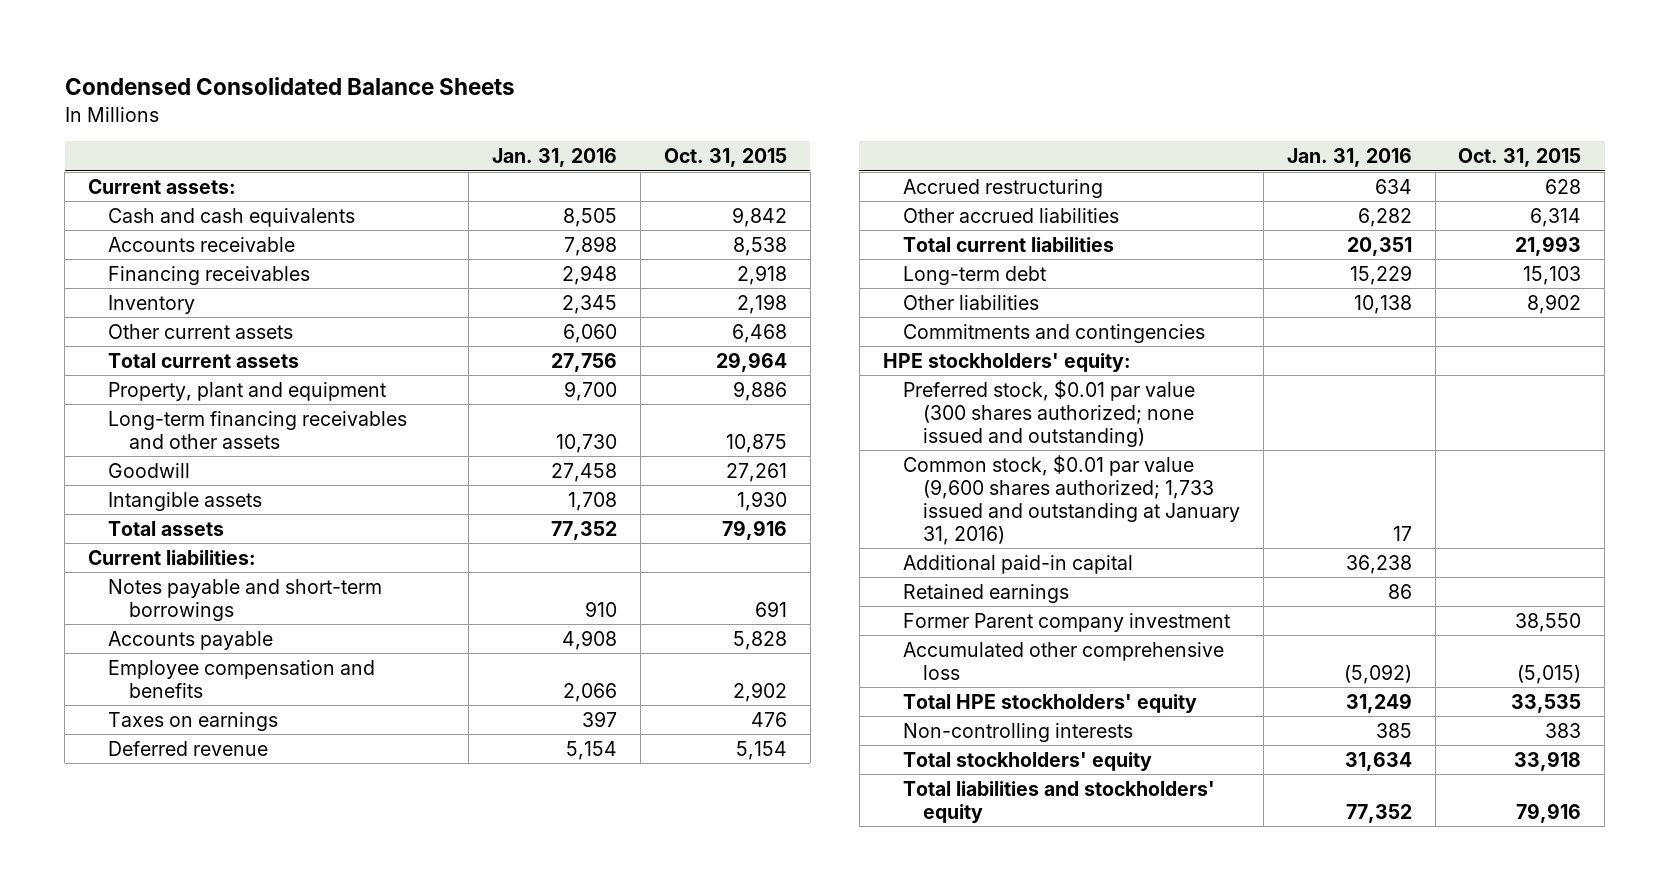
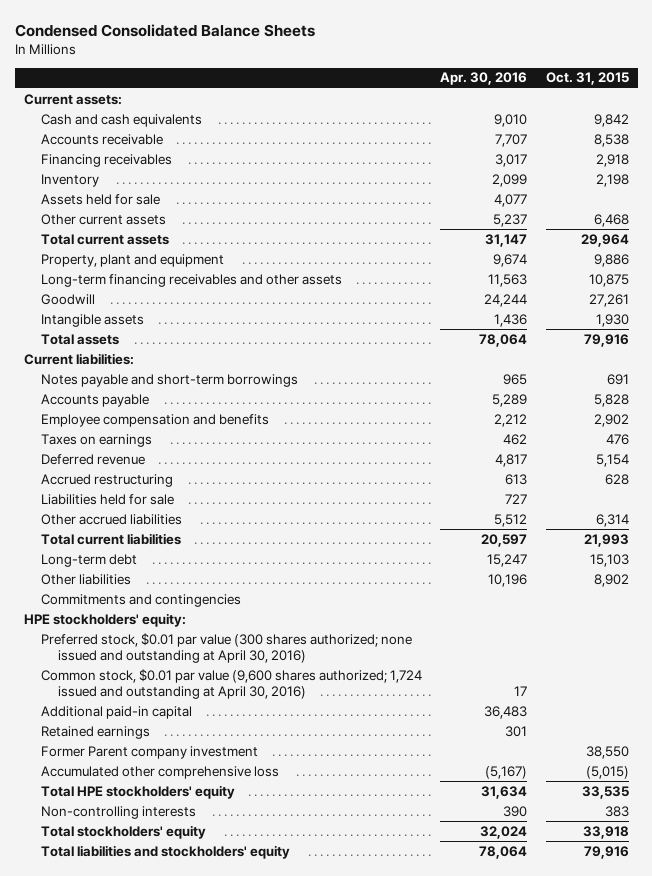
[492,148,618,168] Jan. 31, 2016 -> none
none -> [440,72,528,86] Apr. 30, 2016
none -> [41,193,161,205] Assets held for sale
none -> [41,493,175,505] Liabilities held for sale
[902,379,1195,447] Preferred stock, $0.01 par value (300 shares authorized; none issued and outstanding) -> [41,632,413,663] Preferred stock, $0.01 par value (300 shares authorized; none issued and outstanding at April 30, 2016)
[902,454,1241,545] Common stock, $0.01 par value (9,600 shares authorized; 1,733 issued and outstanding at January 31, 2016) -> [41,668,423,699] Common stock, $0.01 par value (9,600 shares authorized; 1,724 issued and outstanding at April 30, 2016)

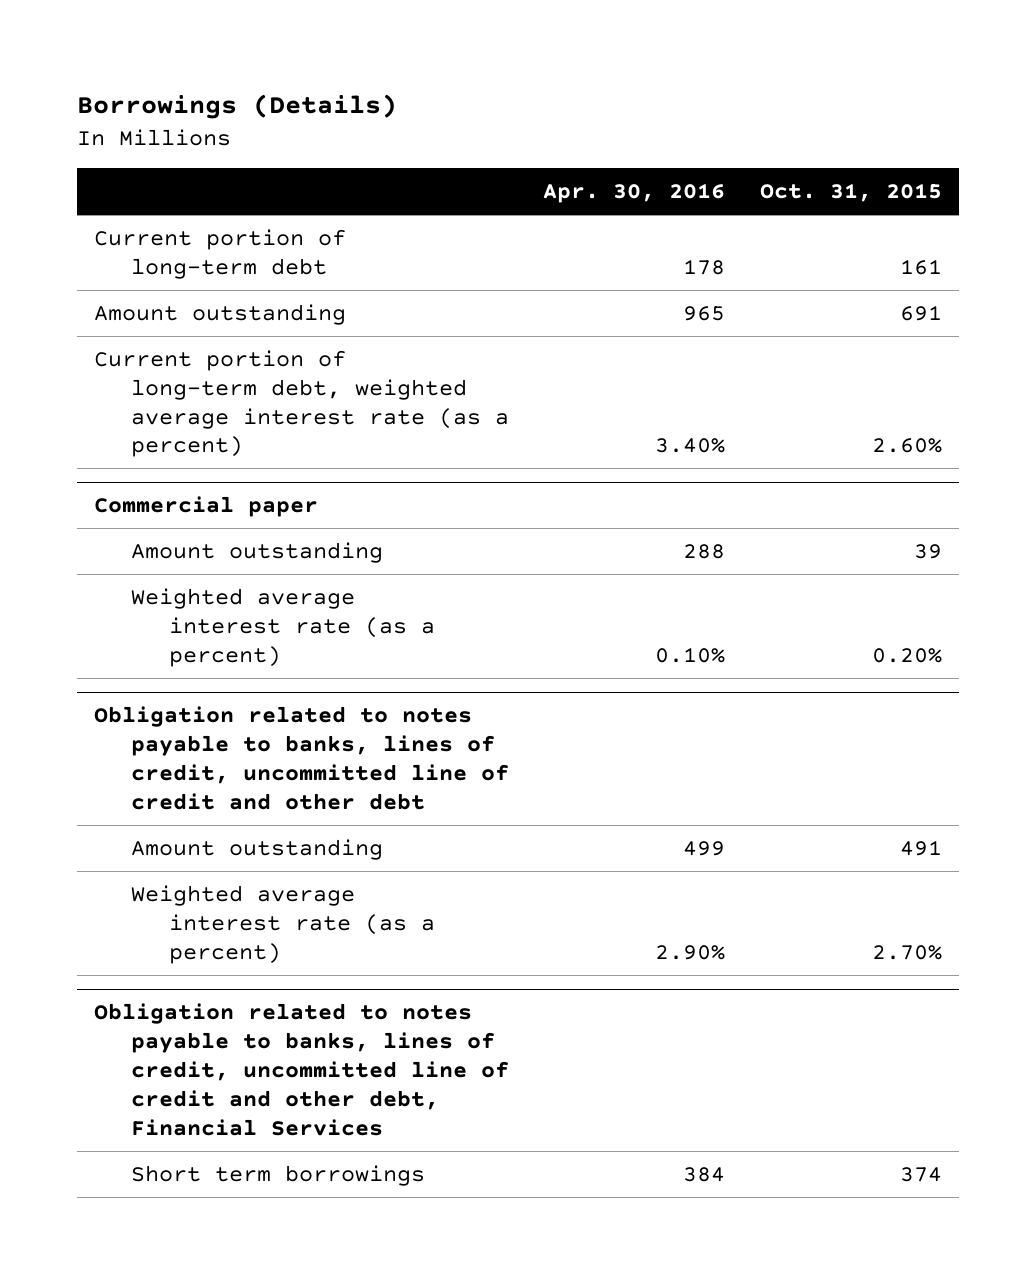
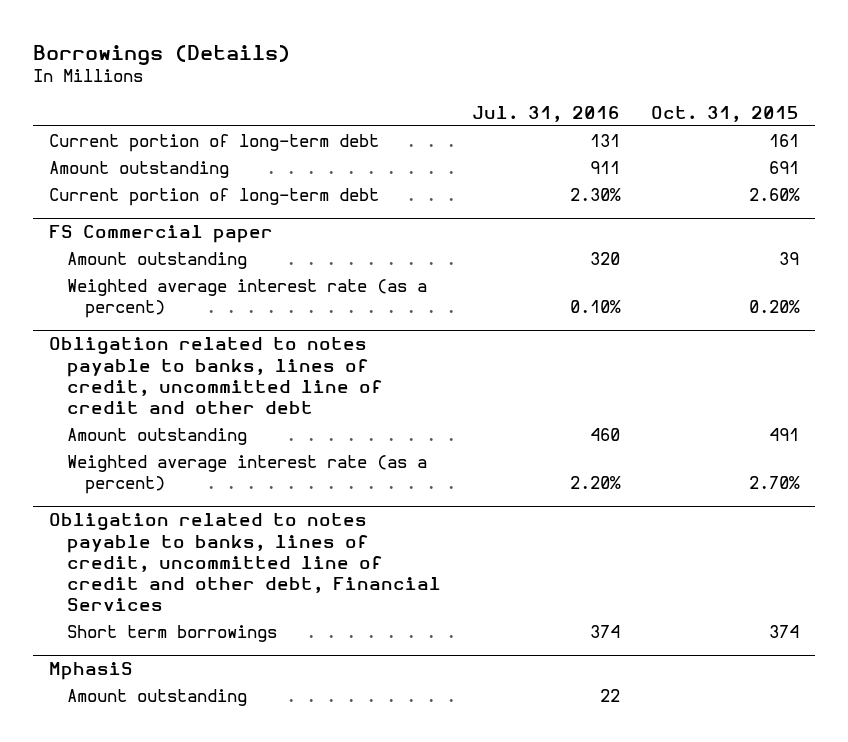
[543,183,726,204] Apr. 30, 2016 -> none
none -> [471,105,620,122] Jul. 31, 2016
[93,349,510,458] Current portion of long-term debt, weighted average interest rate (as a percent) -> [48,187,379,206] Current portion of long-term debt
[93,496,318,518] Commercial paper -> [48,225,273,244] FS Commercial paper
none -> [48,662,133,681] MphasiS
none -> [66,688,247,706] Amount outstanding

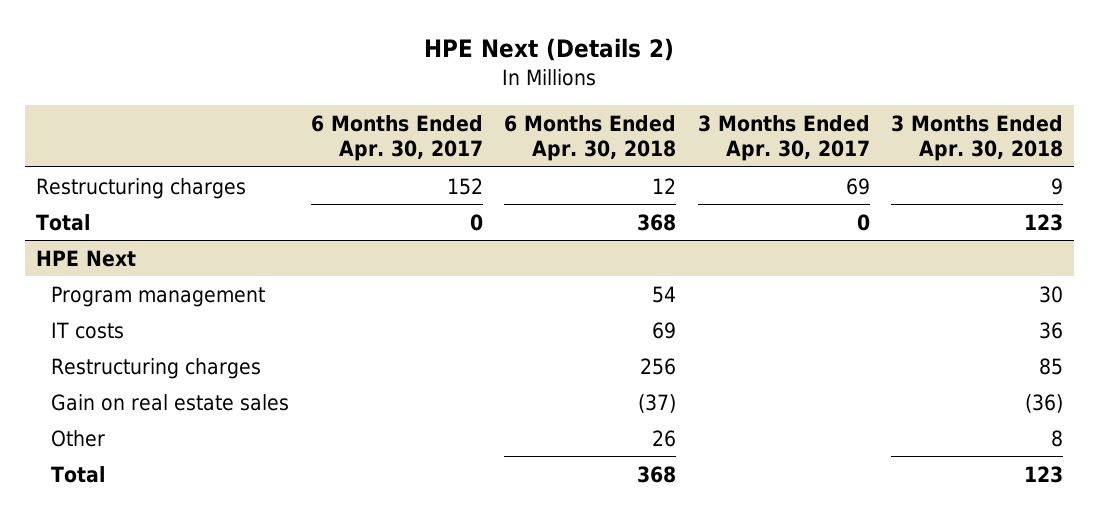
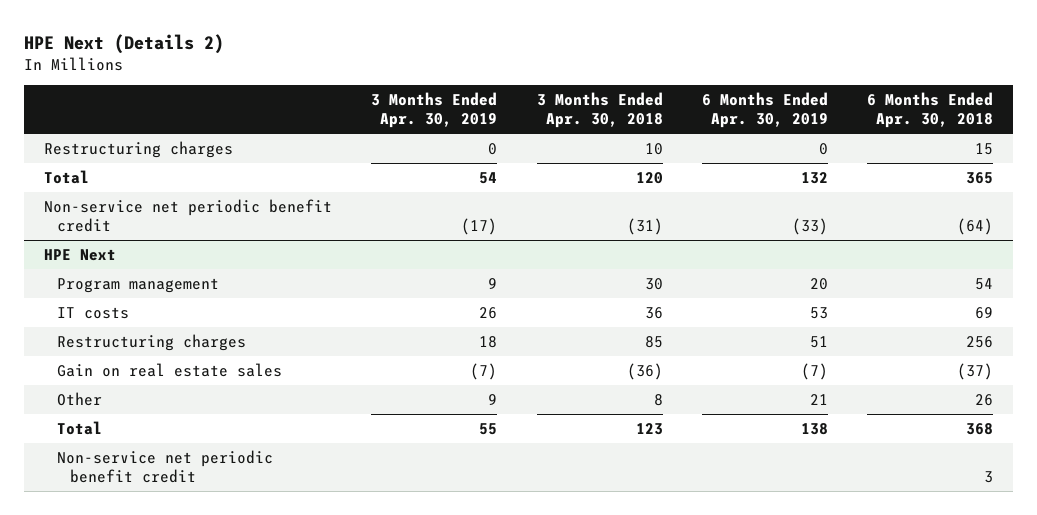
[310,114,483,162] 6 Months Ended Apr. 30, 2017 -> none
[697,114,870,162] 3 Months Ended Apr. 30, 2017 -> none
none -> [371,92,498,129] 3 Months Ended Apr. 30, 2019
none -> [701,92,828,129] 6 Months Ended Apr. 30, 2019
[652,177,677,194] 12 -> [975,142,994,155] 15
[1051,177,1064,195] 9 -> [644,142,663,155] 10
[637,213,677,231] 368 -> [966,171,994,184] 365
[1024,213,1064,231] 123 -> [635,171,663,184] 120
none -> [43,198,332,232] Non-service net periodic benefit credit
none -> [56,449,273,483] Non-service net periodic benefit credit

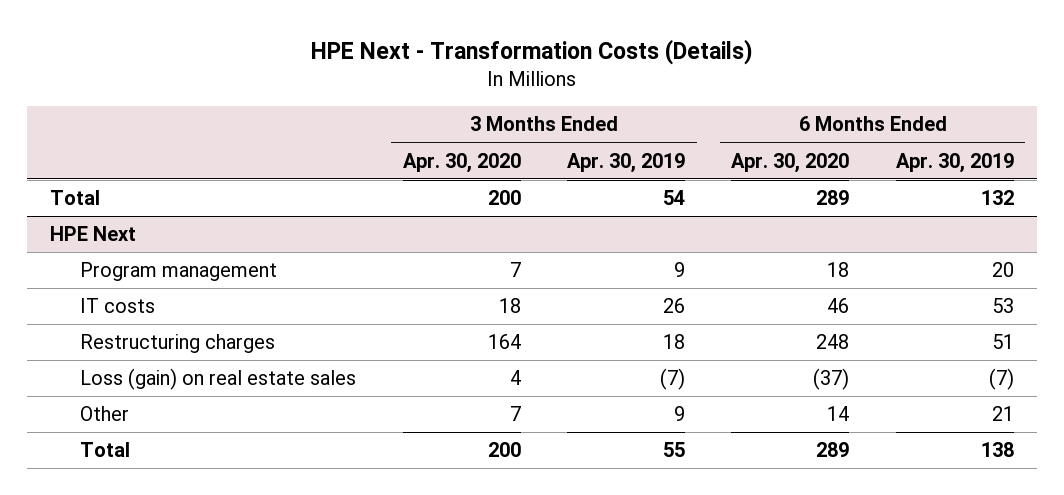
[24,33,225,54] HPE Next (Details 2) -> [311,38,754,65] HPE Next - Transformation Costs (Details)
[536,92,663,129] 3 Months Ended Apr. 30, 2018 -> none
[867,92,994,129] 6 Months Ended Apr. 30, 2018 -> none
none -> [402,152,521,173] Apr. 30, 2020
none -> [731,152,850,173] Apr. 30, 2020
[43,140,233,158] Restructuring charges -> none
[43,198,332,232] Non-service net periodic benefit credit -> none
[56,362,282,377] Gain on real estate sales -> [80,368,357,391] Loss (gain) on real estate sales
[56,449,273,483] Non-service net periodic benefit credit -> none

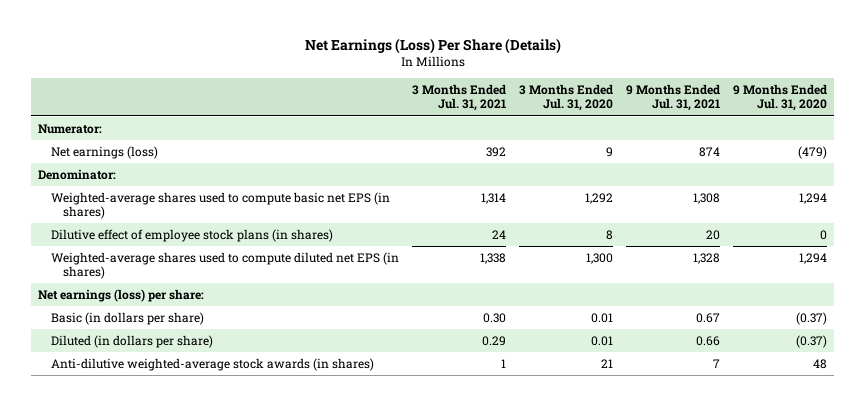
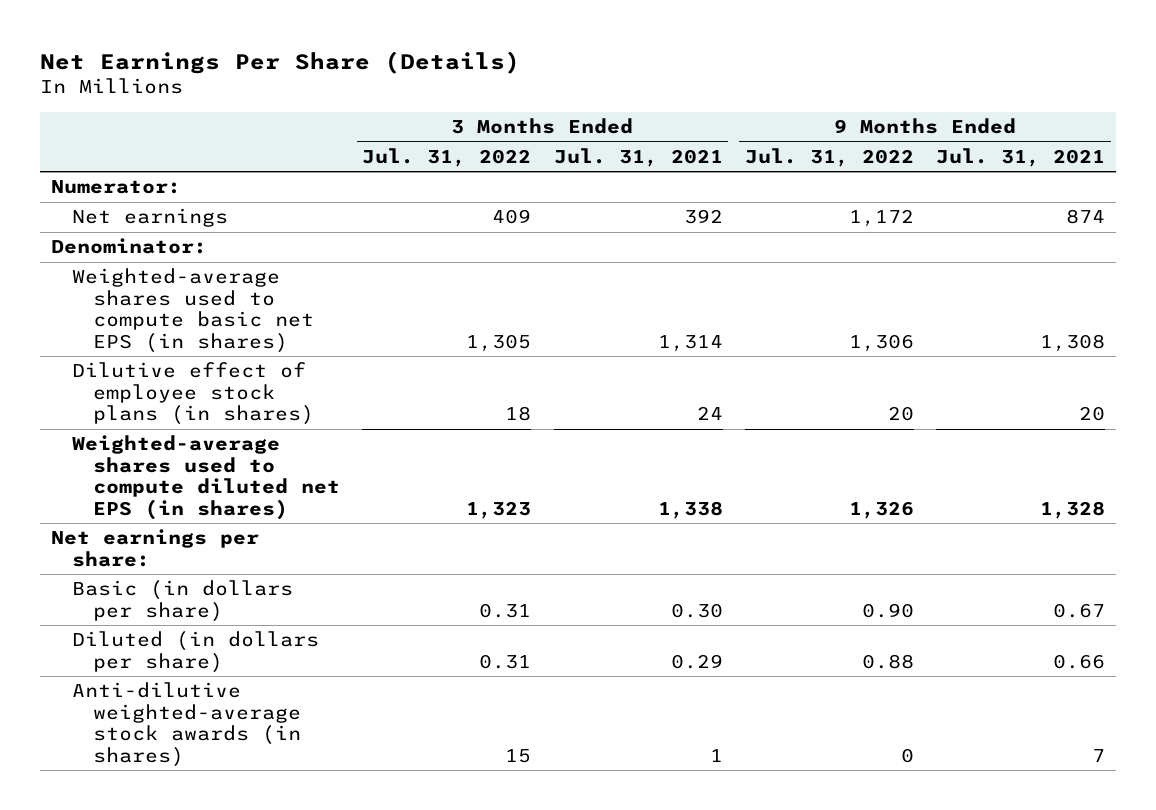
[304,38,561,55] Net Earnings (Loss) Per Share (Details) -> [40,50,521,74] Net Earnings Per Share (Details)
[518,84,613,112] 3 Months Ended Jul. 31, 2020 -> none
[733,84,828,112] 9 Months Ended Jul. 31, 2020 -> none
none -> [362,147,532,167] Jul. 31, 2022
none -> [744,147,914,167] Jul. 31, 2022
[50,145,158,159] Net earnings (loss) -> [72,208,229,228] Net earnings
[38,288,205,302] Net earnings (loss) per share: -> [51,529,260,567] Net earnings per share:

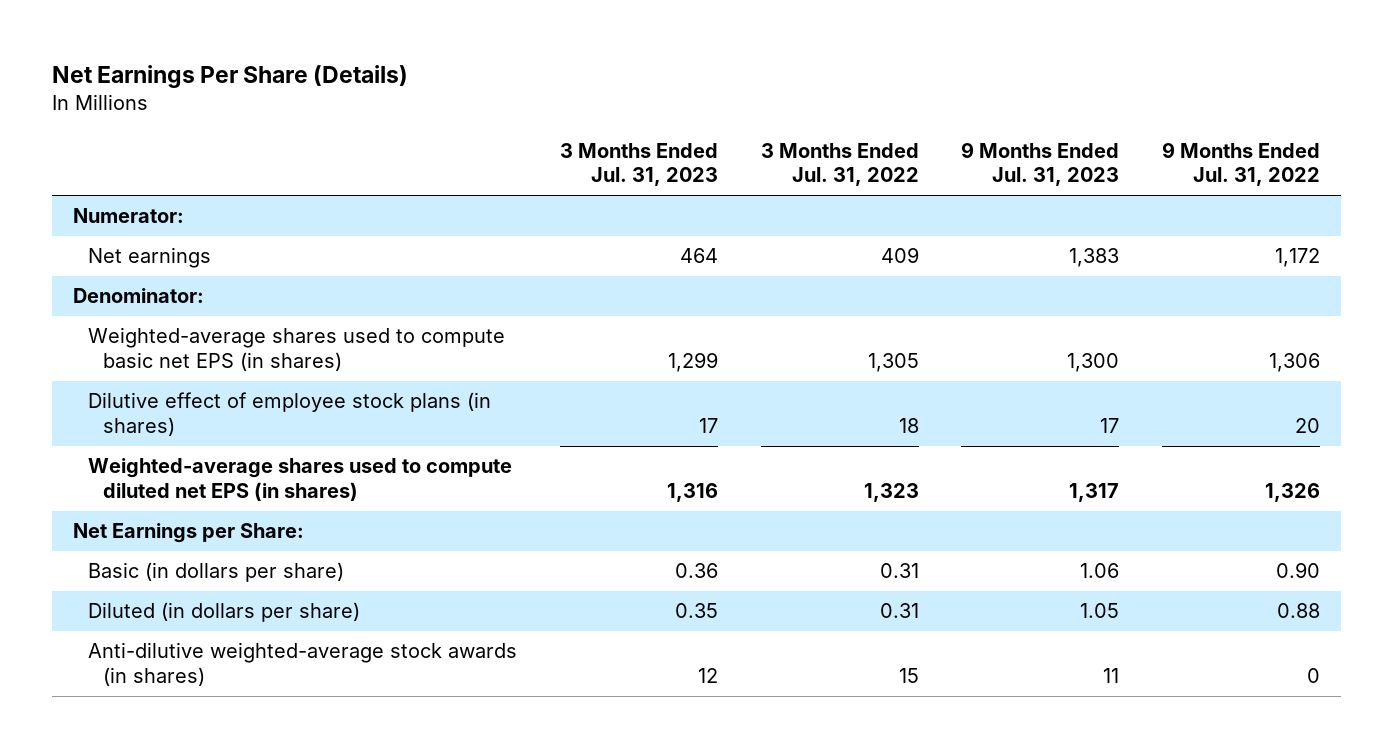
[553,147,723,167] Jul. 31, 2021 -> none
[936,147,1106,167] Jul. 31, 2021 -> none
none -> [559,142,718,187] 3 Months Ended Jul. 31, 2023
none -> [961,141,1120,187] 9 Months Ended Jul. 31, 2023
[51,529,260,567] Net earnings per share: -> [73,523,305,544] Net Earnings per Share:

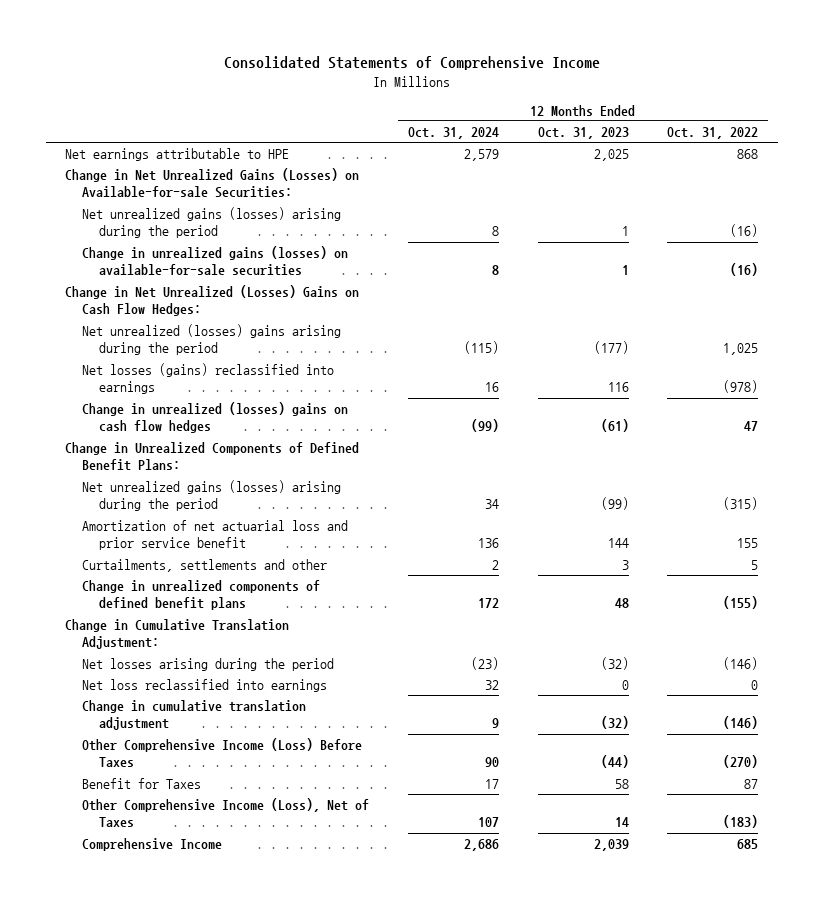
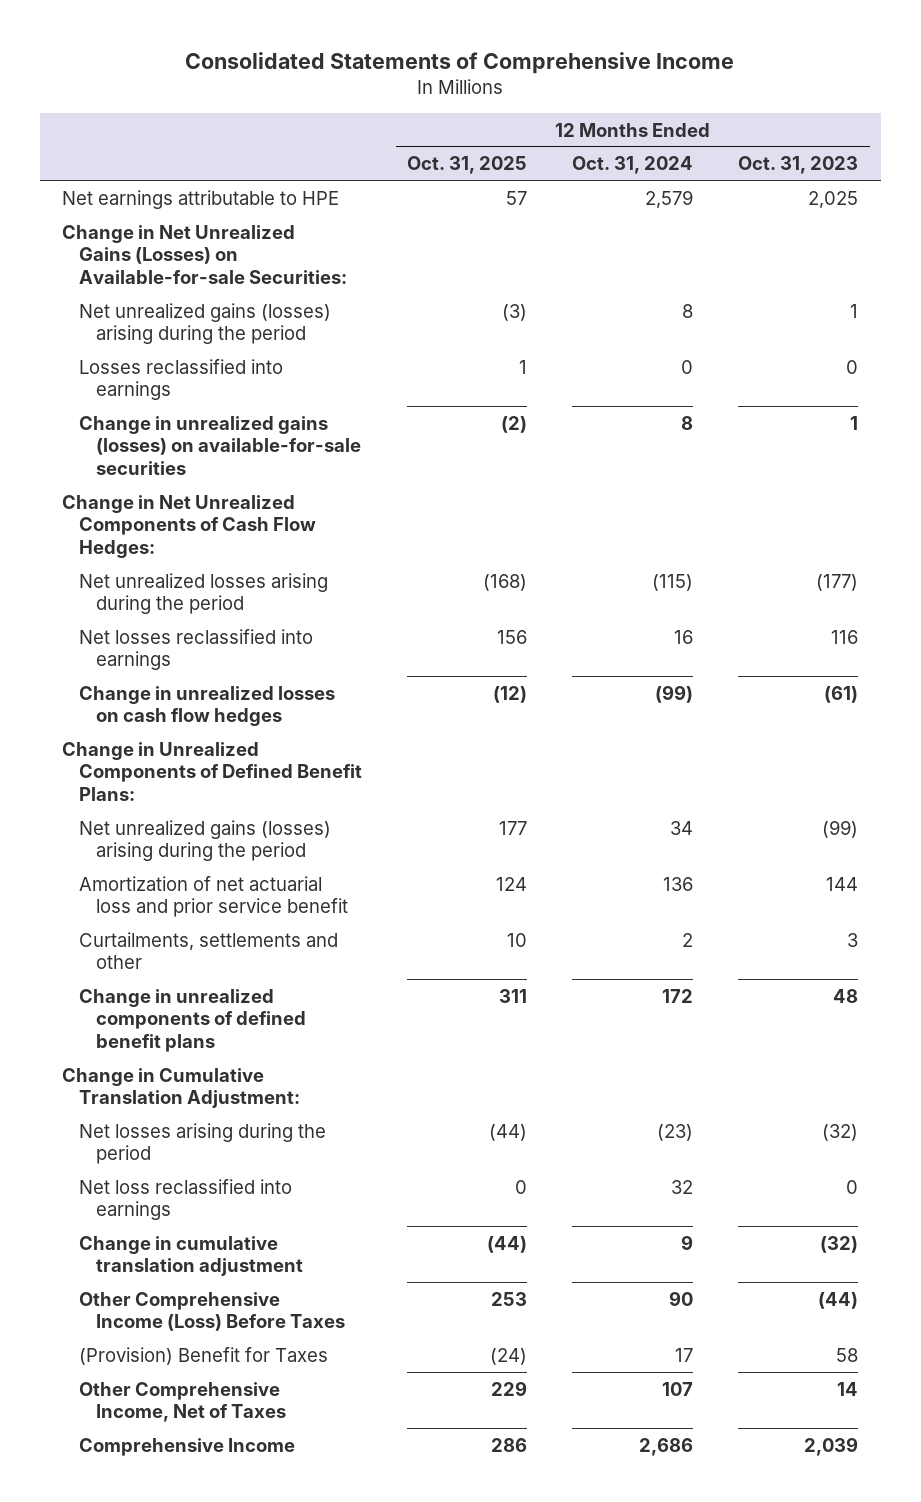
[667,126,759,139] Oct. 31, 2022 -> none
none -> [407,156,528,175] Oct. 31, 2025
none -> [79,358,284,401] Losses reclassified into earnings
[65,285,360,317] Change in Net Unrealized (Losses) Gains on Cash Flow Hedges: -> [62,494,317,559] Change in Net Unrealized Components of Cash Flow Hedges:
[82,324,342,356] Net unrealized (losses) gains arising during the period -> [79,572,329,615] Net unrealized losses arising during the period
[82,363,335,395] Net losses (gains) reclassified into earnings -> [79,628,314,671] Net losses reclassified into earnings
[82,402,349,434] Change in unrealized (losses) gains on cash flow hedges -> [79,685,336,727] Change in unrealized losses on cash flow hedges
[82,778,202,790] Benefit for Taxes -> [79,1346,329,1365] (Provision) Benefit for Taxes
[82,798,370,828] Other Comprehensive Income (Loss), Net of Taxes -> [79,1381,287,1423] Other Comprehensive Income, Net of Taxes

